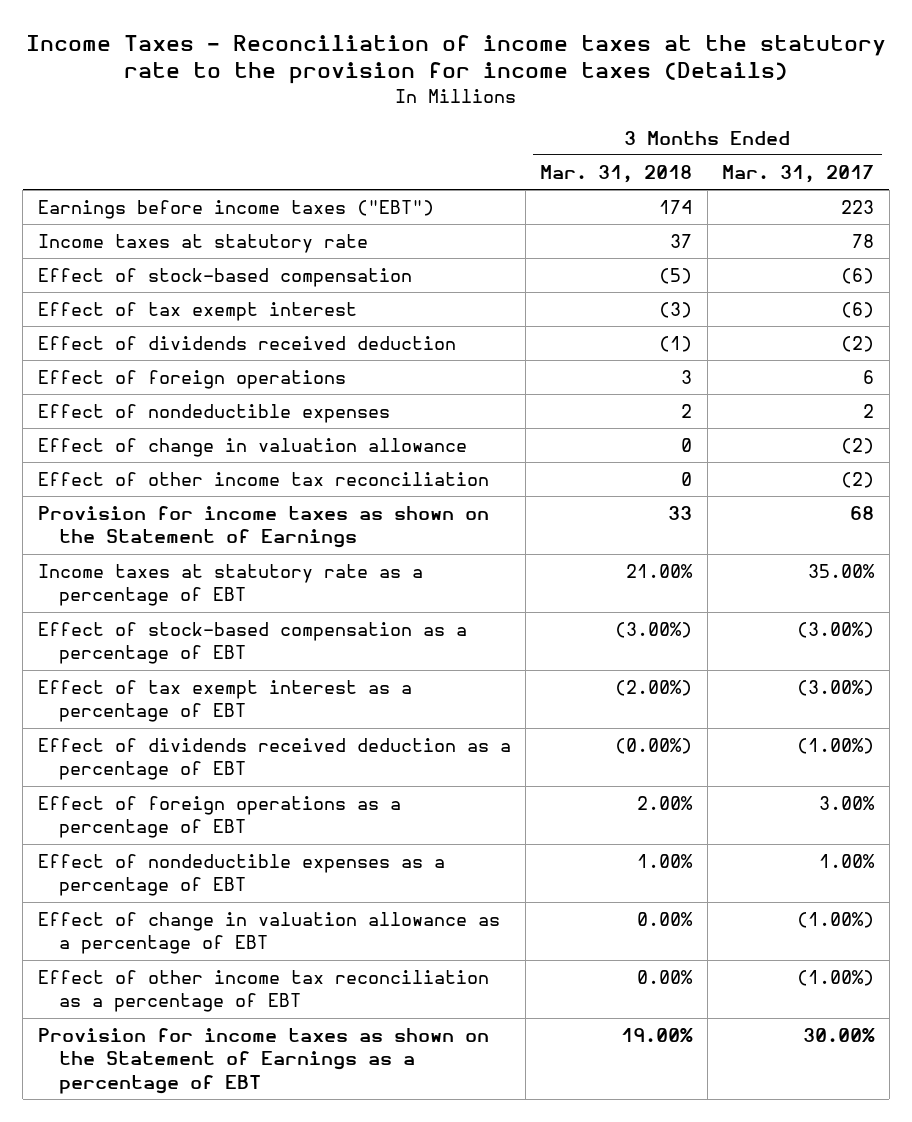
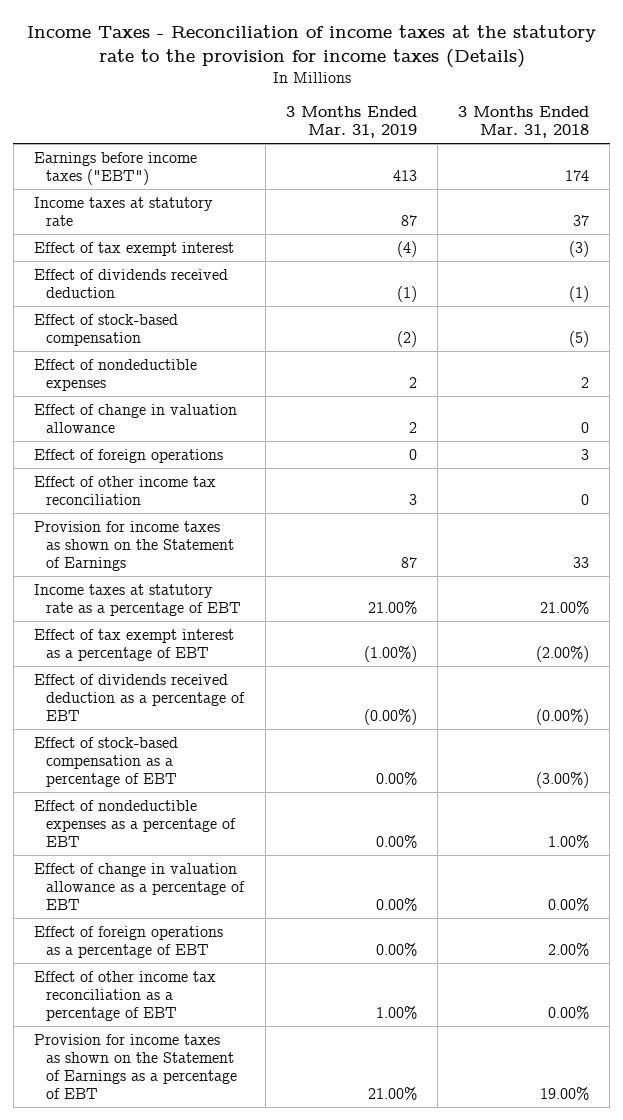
[722,164,875,183] Mar. 31, 2017 -> none
none -> [285,106,417,139] 3 Months Ended Mar. 31, 2019
[37,267,412,287] Effect of stock-based compensation -> [34,313,179,346] Effect of stock-based compensation
[37,369,346,389] Effect of foreign operations -> [34,448,224,463] Effect of foreign operations
[37,621,467,665] Effect of stock-based compensation as a percentage of EBT -> [34,736,179,788] Effect of stock-based compensation as a percentage of EBT
[37,795,401,839] Effect of foreign operations as a percentage of EBT -> [34,925,224,958] Effect of foreign operations as a percentage of EBT

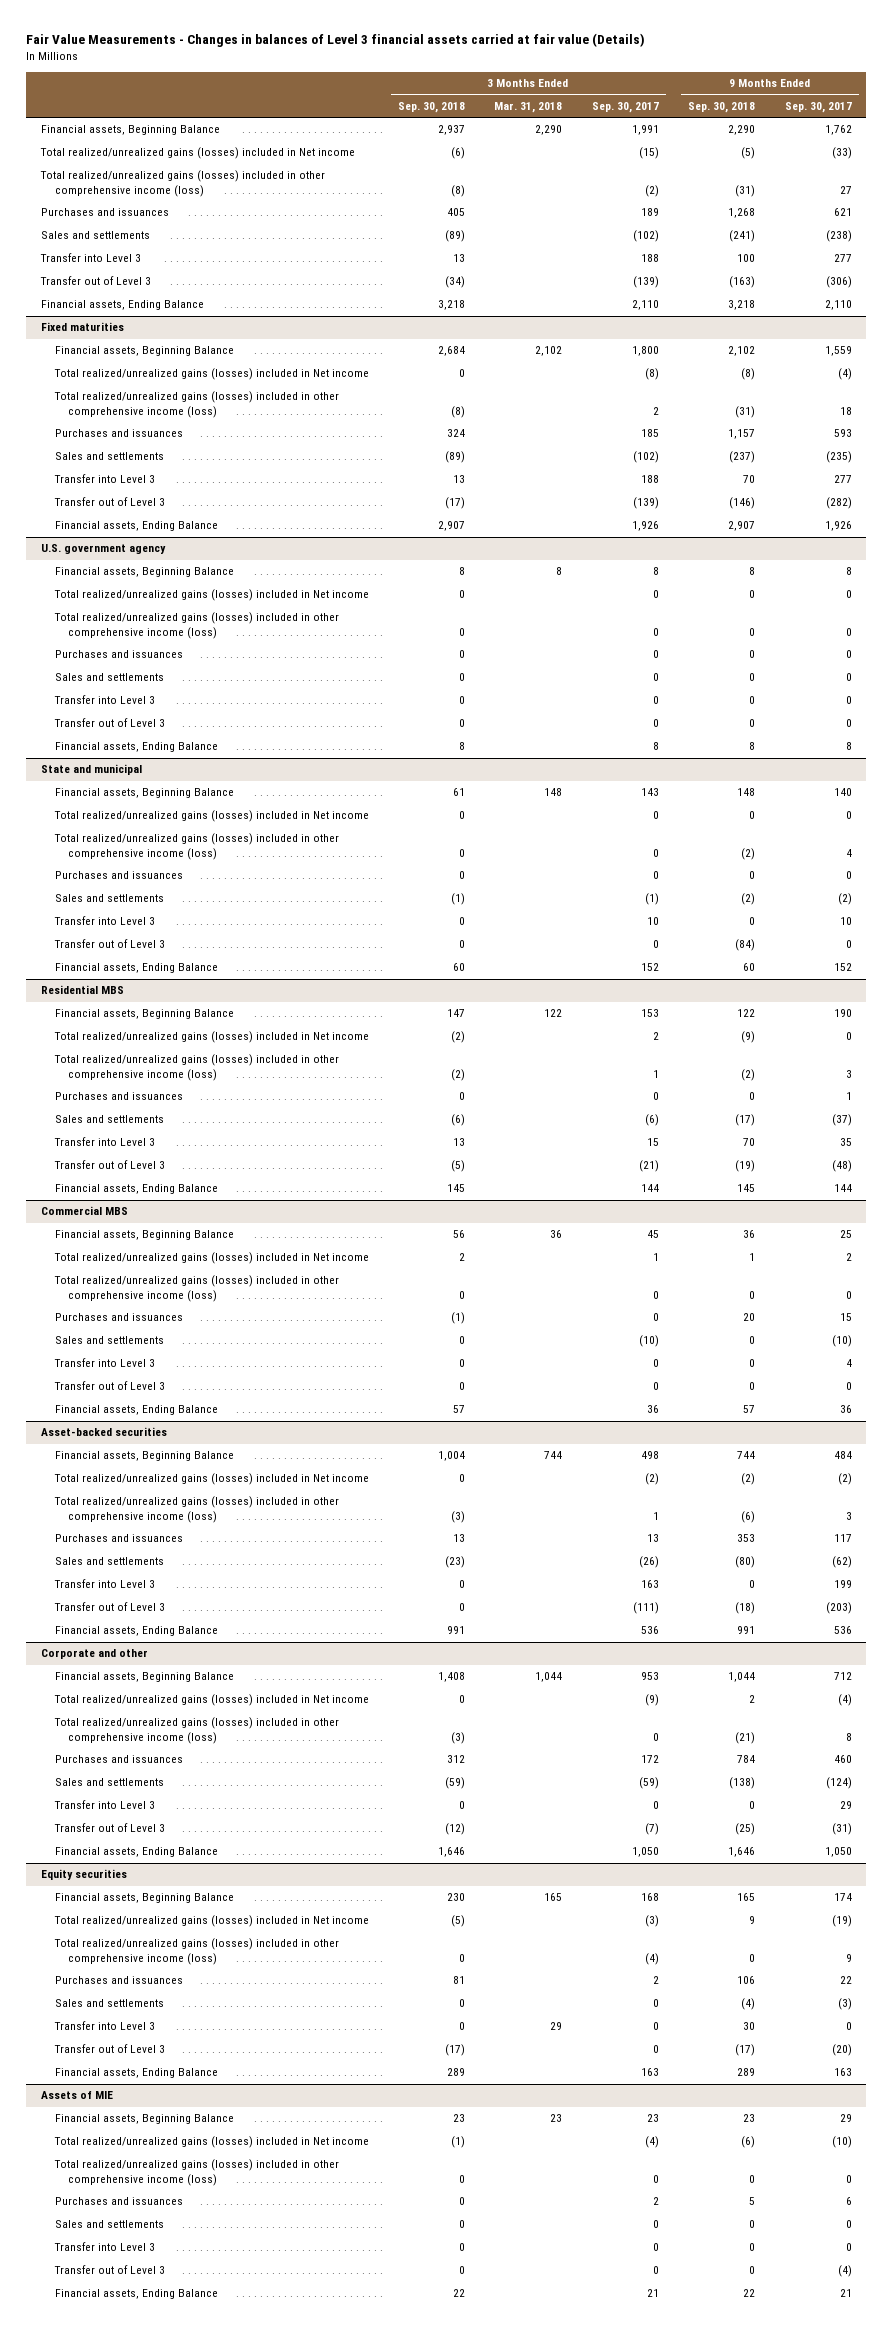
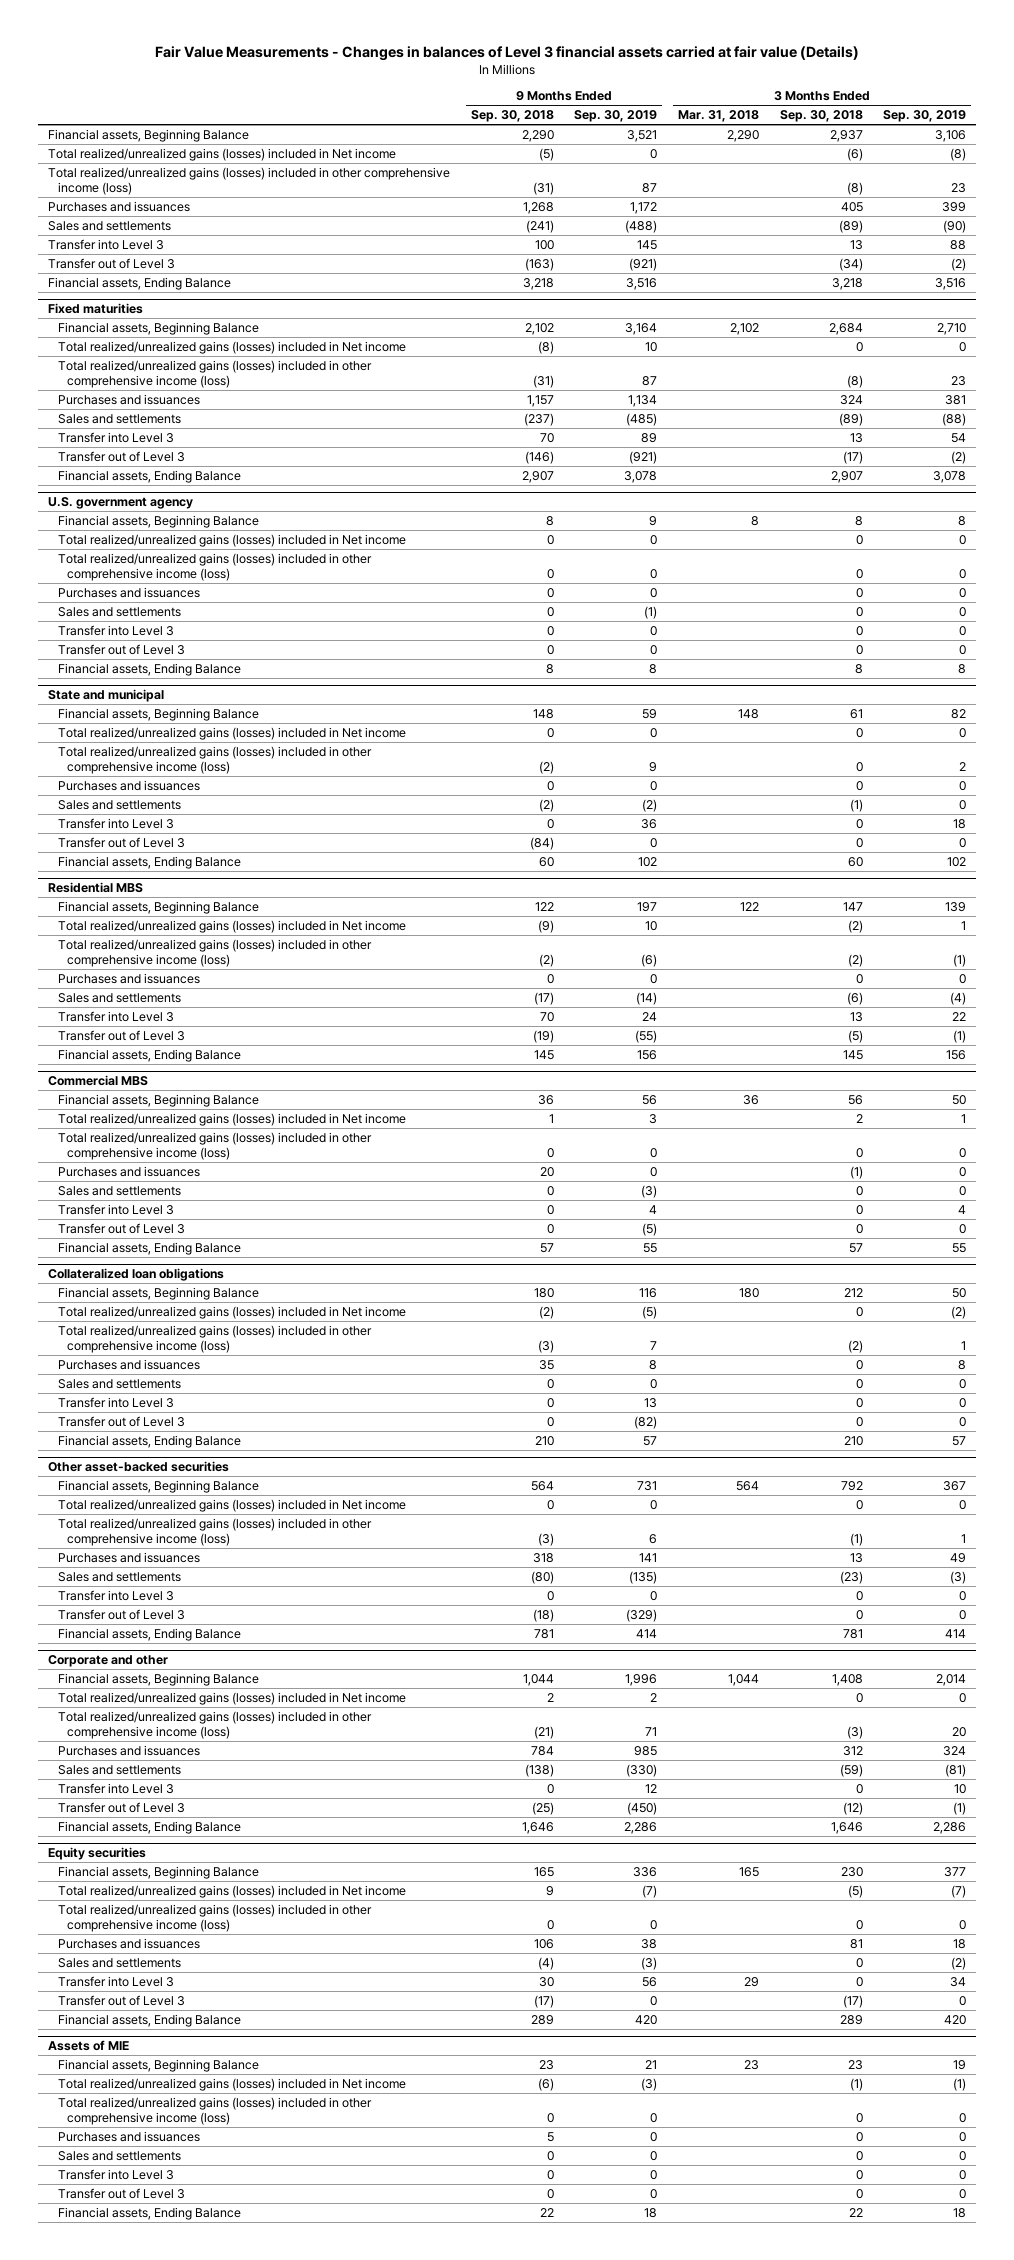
[591,101,659,113] Sep. 30, 2017 -> none
[784,101,852,113] Sep. 30, 2017 -> none
none -> [574,110,658,123] Sep. 30, 2019
none -> [883,110,967,123] Sep. 30, 2019
[40,1427,167,1437] Asset-backed securities -> none
none -> [48,1268,225,1282] Collateralized loan obligations
[438,1451,466,1462] 1,004 -> [843,1287,863,1297] 212
[544,1451,563,1460] 744 -> [738,1287,759,1298] 180
[737,1451,756,1460] 744 -> [533,1287,554,1298] 180
[451,1510,466,1523] (3) -> [847,1339,863,1353] (2)
[741,1510,756,1523] (6) -> [537,1339,554,1353] (3)
[453,1534,466,1543] 13 -> [855,1359,863,1370] 0
[737,1534,756,1543] 353 -> [538,1359,554,1370] 35
none -> [57,1378,181,1389] Sales and settlements
none -> [57,1396,174,1408] Transfer into Level 3
none -> [57,1415,185,1427] Transfer out of Level 3
none -> [57,1434,241,1448] Financial assets, Ending Balance
none -> [48,1461,230,1473] Other asset-backed securities
none -> [57,1479,259,1493] Financial assets, Beginning Balance
none -> [57,1498,406,1512] Total realized/unrealized gains (losses) included in Net income
none -> [57,1517,372,1546] Total realized/unrealized gains (losses) included in other comprehensive income (loss)
none -> [57,1551,200,1563] Purchases and issuances
[447,1626,466,1635] 991 -> [842,1628,863,1639] 781
[737,1626,756,1635] 991 -> [533,1628,554,1639] 781

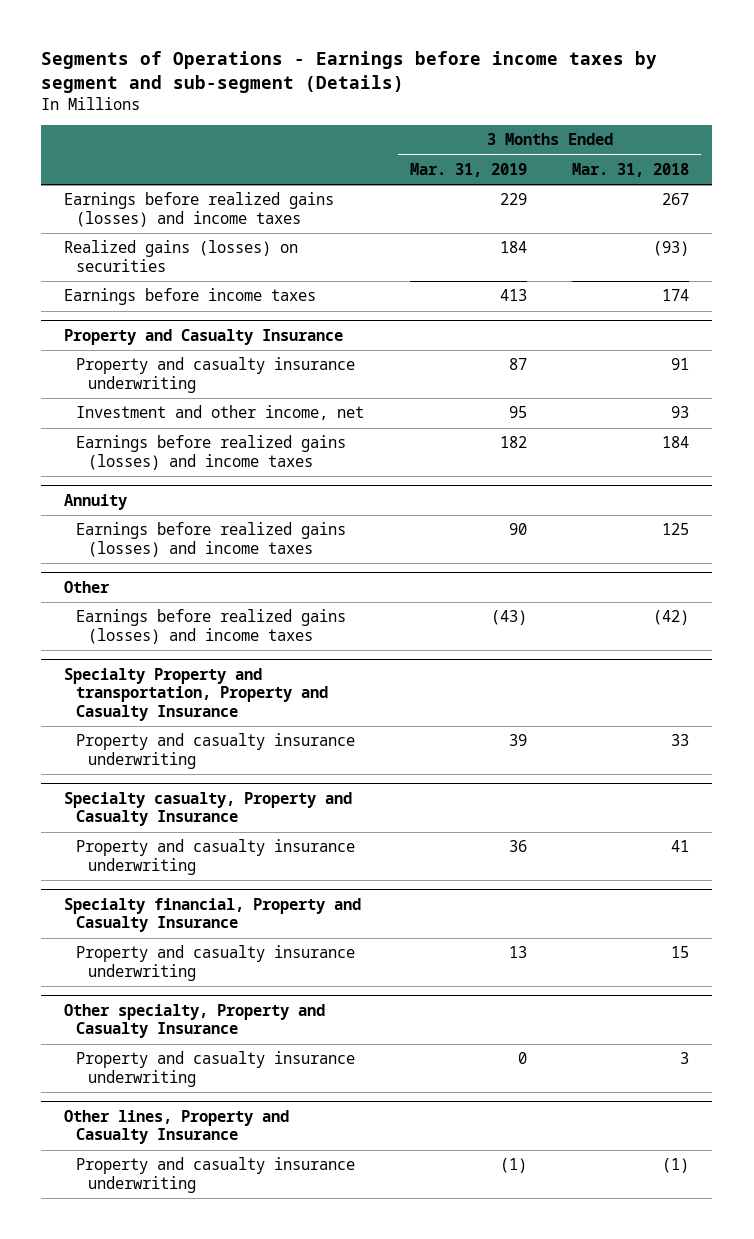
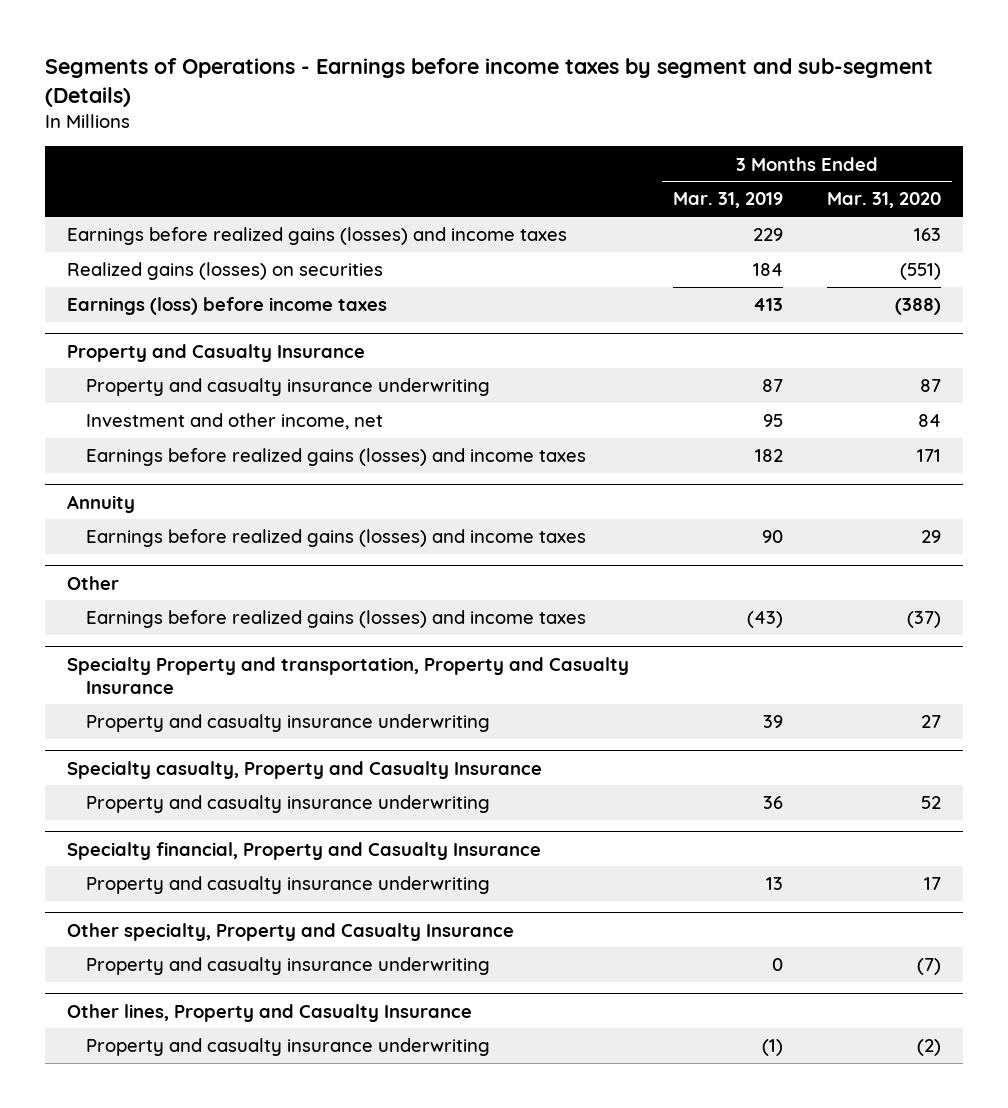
[572,162,690,177] Mar. 31, 2018 -> none
none -> [826,192,941,209] Mar. 31, 2020
[64,288,317,306] Earnings before income taxes -> [66,297,387,316] Earnings (loss) before income taxes

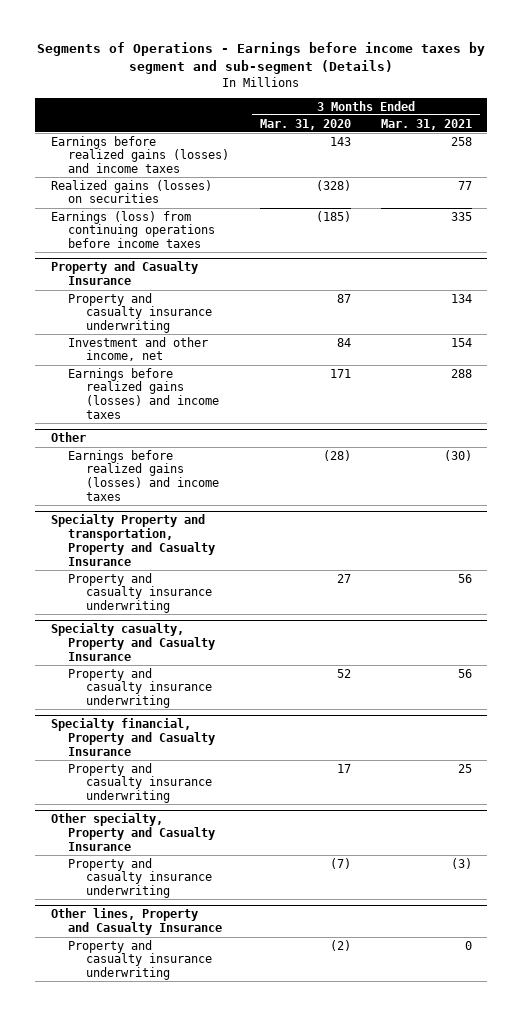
[672,192,783,209] Mar. 31, 2019 -> none
none -> [381,118,473,130] Mar. 31, 2021
[913,228,941,242] 163 -> [329,136,351,146] 143
[899,263,941,281] (551) -> [315,179,351,191] (328)
[66,297,387,316] Earnings (loss) before income taxes -> [50,210,216,249] Earnings (loss) from continuing operations before income taxes
[894,298,941,316] (388) -> [315,210,351,222] (185)
[66,494,135,513] Annuity -> none
[86,529,587,548] Earnings before realized gains (losses) and income taxes -> none
[906,611,941,629] (37) -> [322,449,351,461] (28)

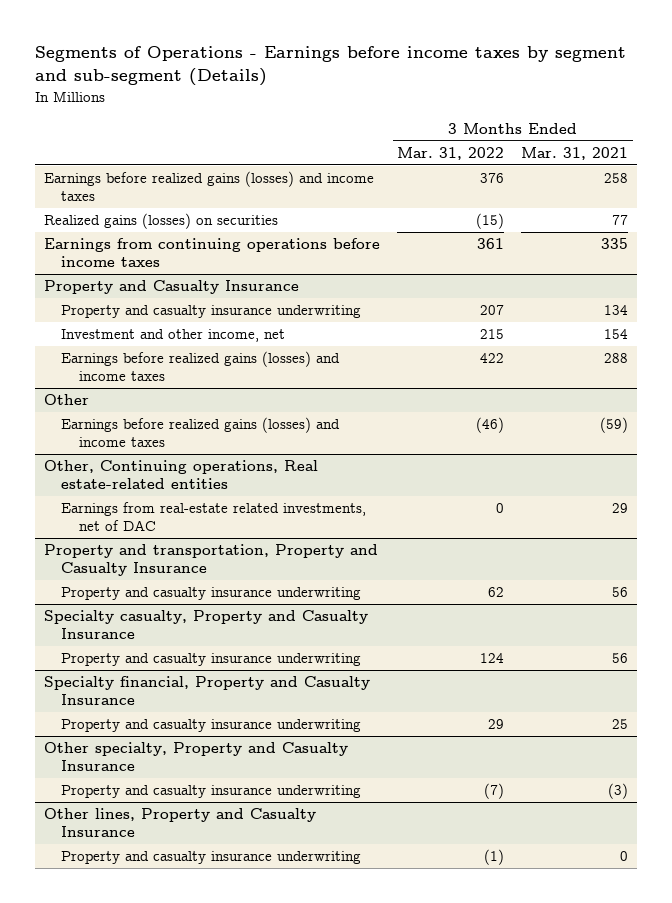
[259,118,351,130] Mar. 31, 2020 -> none
none -> [397,147,505,161] Mar. 31, 2022
[50,210,216,249] Earnings (loss) from continuing operations before income taxes -> [43,238,380,268] Earnings from continuing operations before income taxes
[444,449,473,461] (30) -> [600,417,629,434] (59)
none -> [43,460,318,490] Other, Continuing operations, Real estate-related entities
none -> [61,502,367,532] Earnings from real-estate related investments, net of DAC
[50,514,216,567] Specialty Property and transportation, Property and Casualty Insurance -> [43,544,378,577] Property and transportation, Property and Casualty Insurance

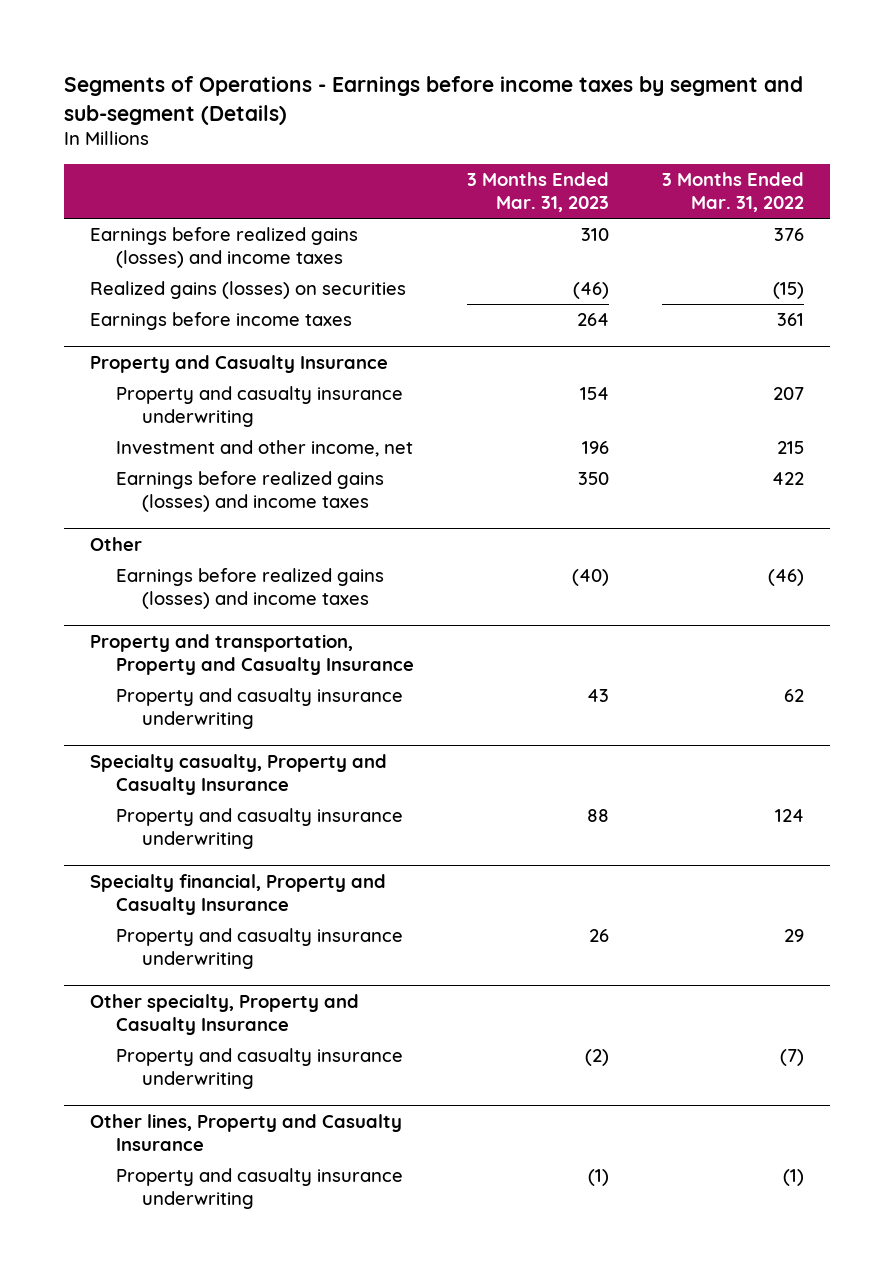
[521,147,629,161] Mar. 31, 2021 -> none
none -> [466,172,609,212] 3 Months Ended Mar. 31, 2023
[43,238,380,268] Earnings from continuing operations before income taxes -> [90,312,353,331] Earnings before income taxes
[43,460,318,490] Other, Continuing operations, Real estate-related entities -> none
[61,502,367,532] Earnings from real-estate related investments, net of DAC -> none

